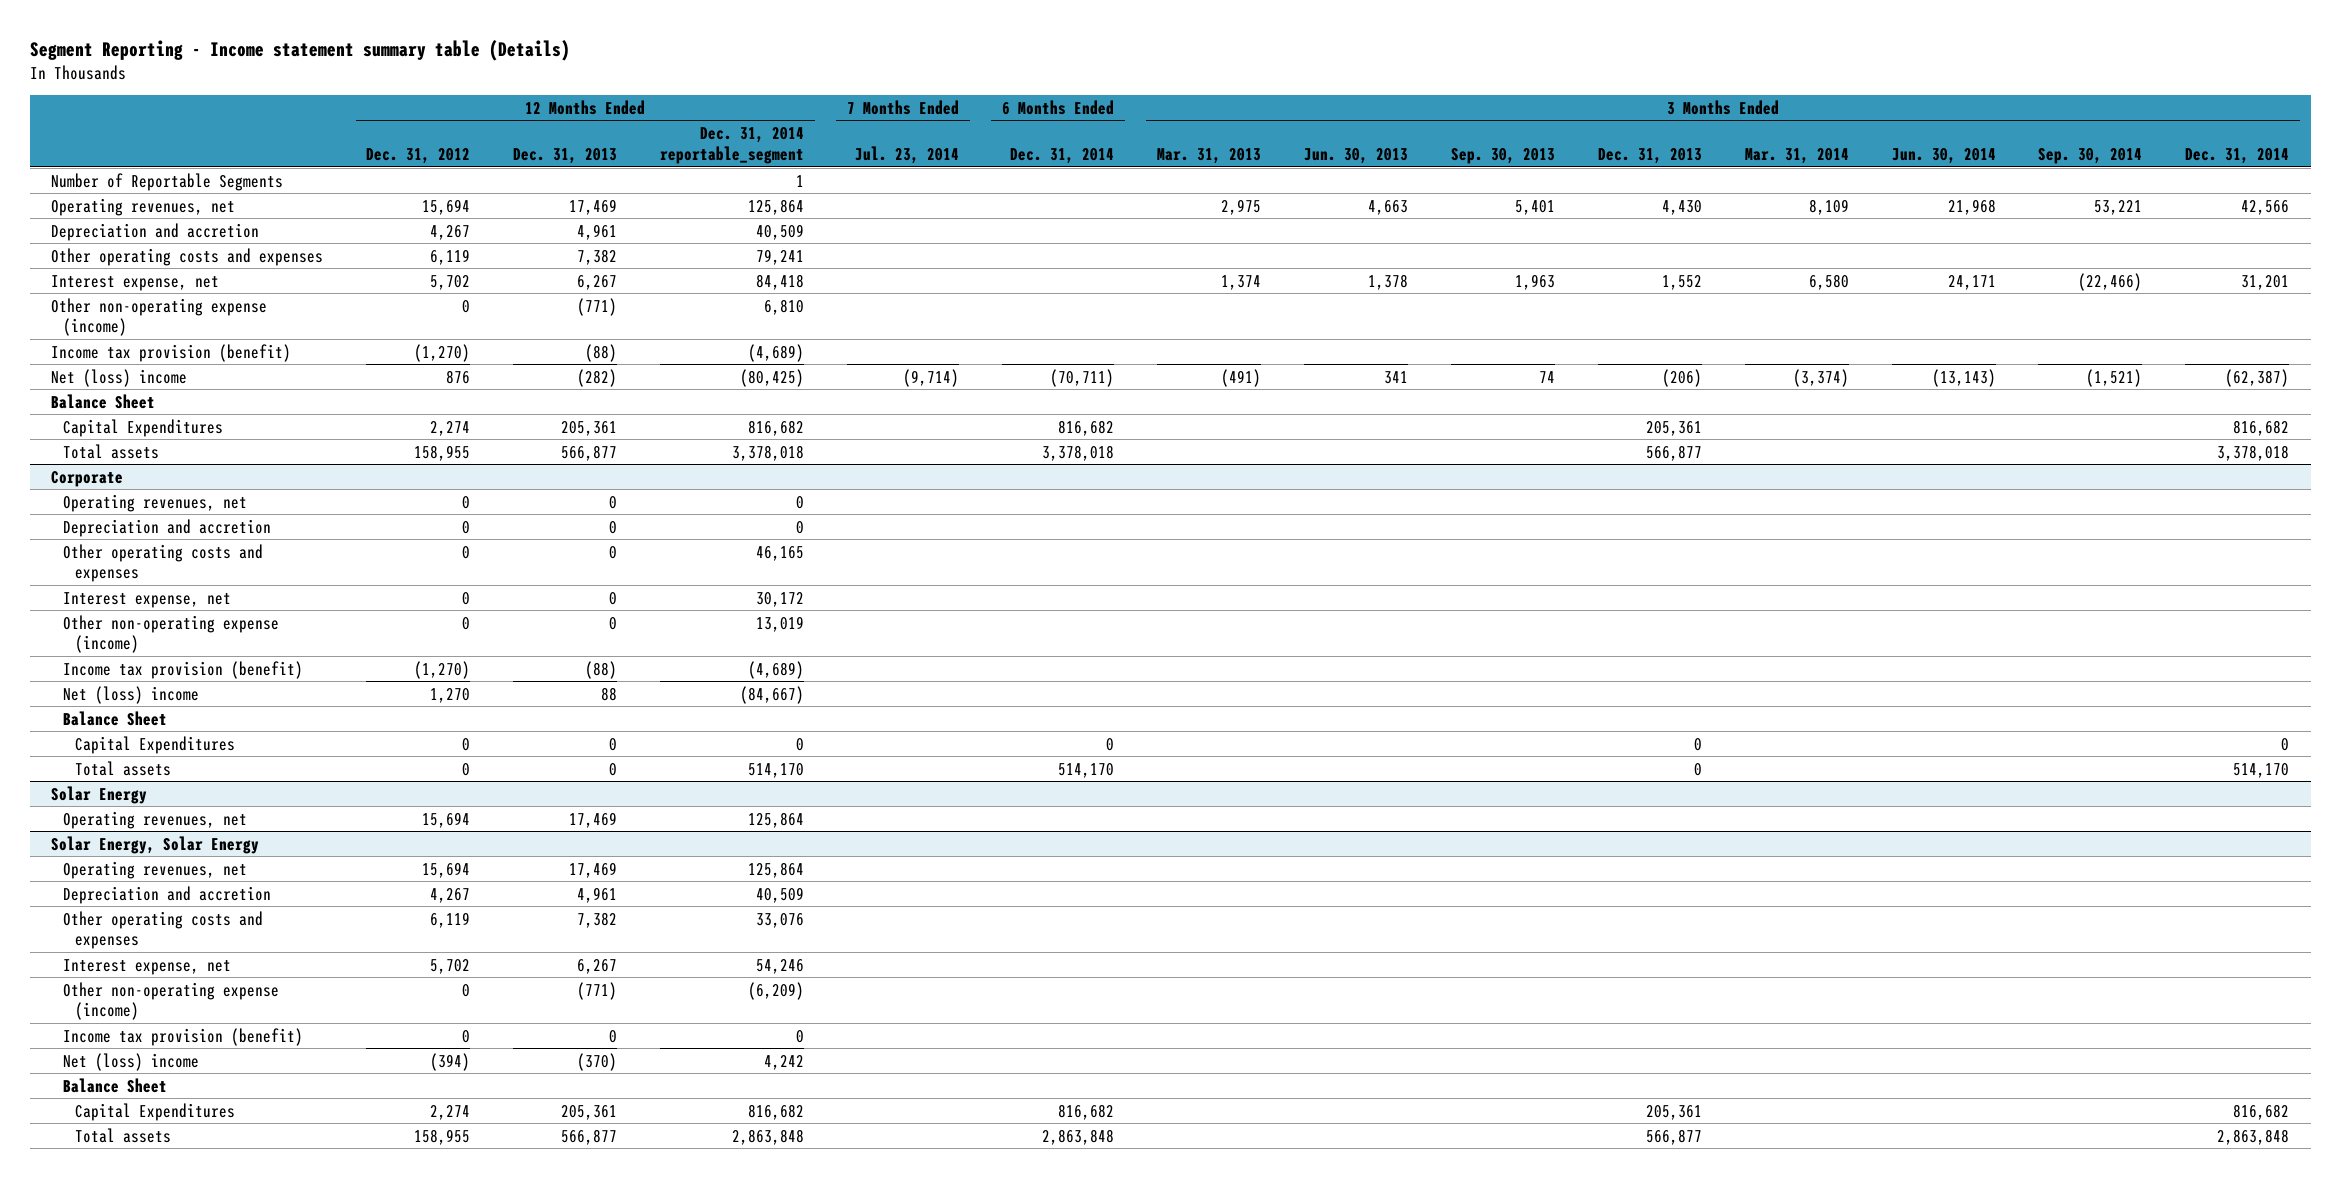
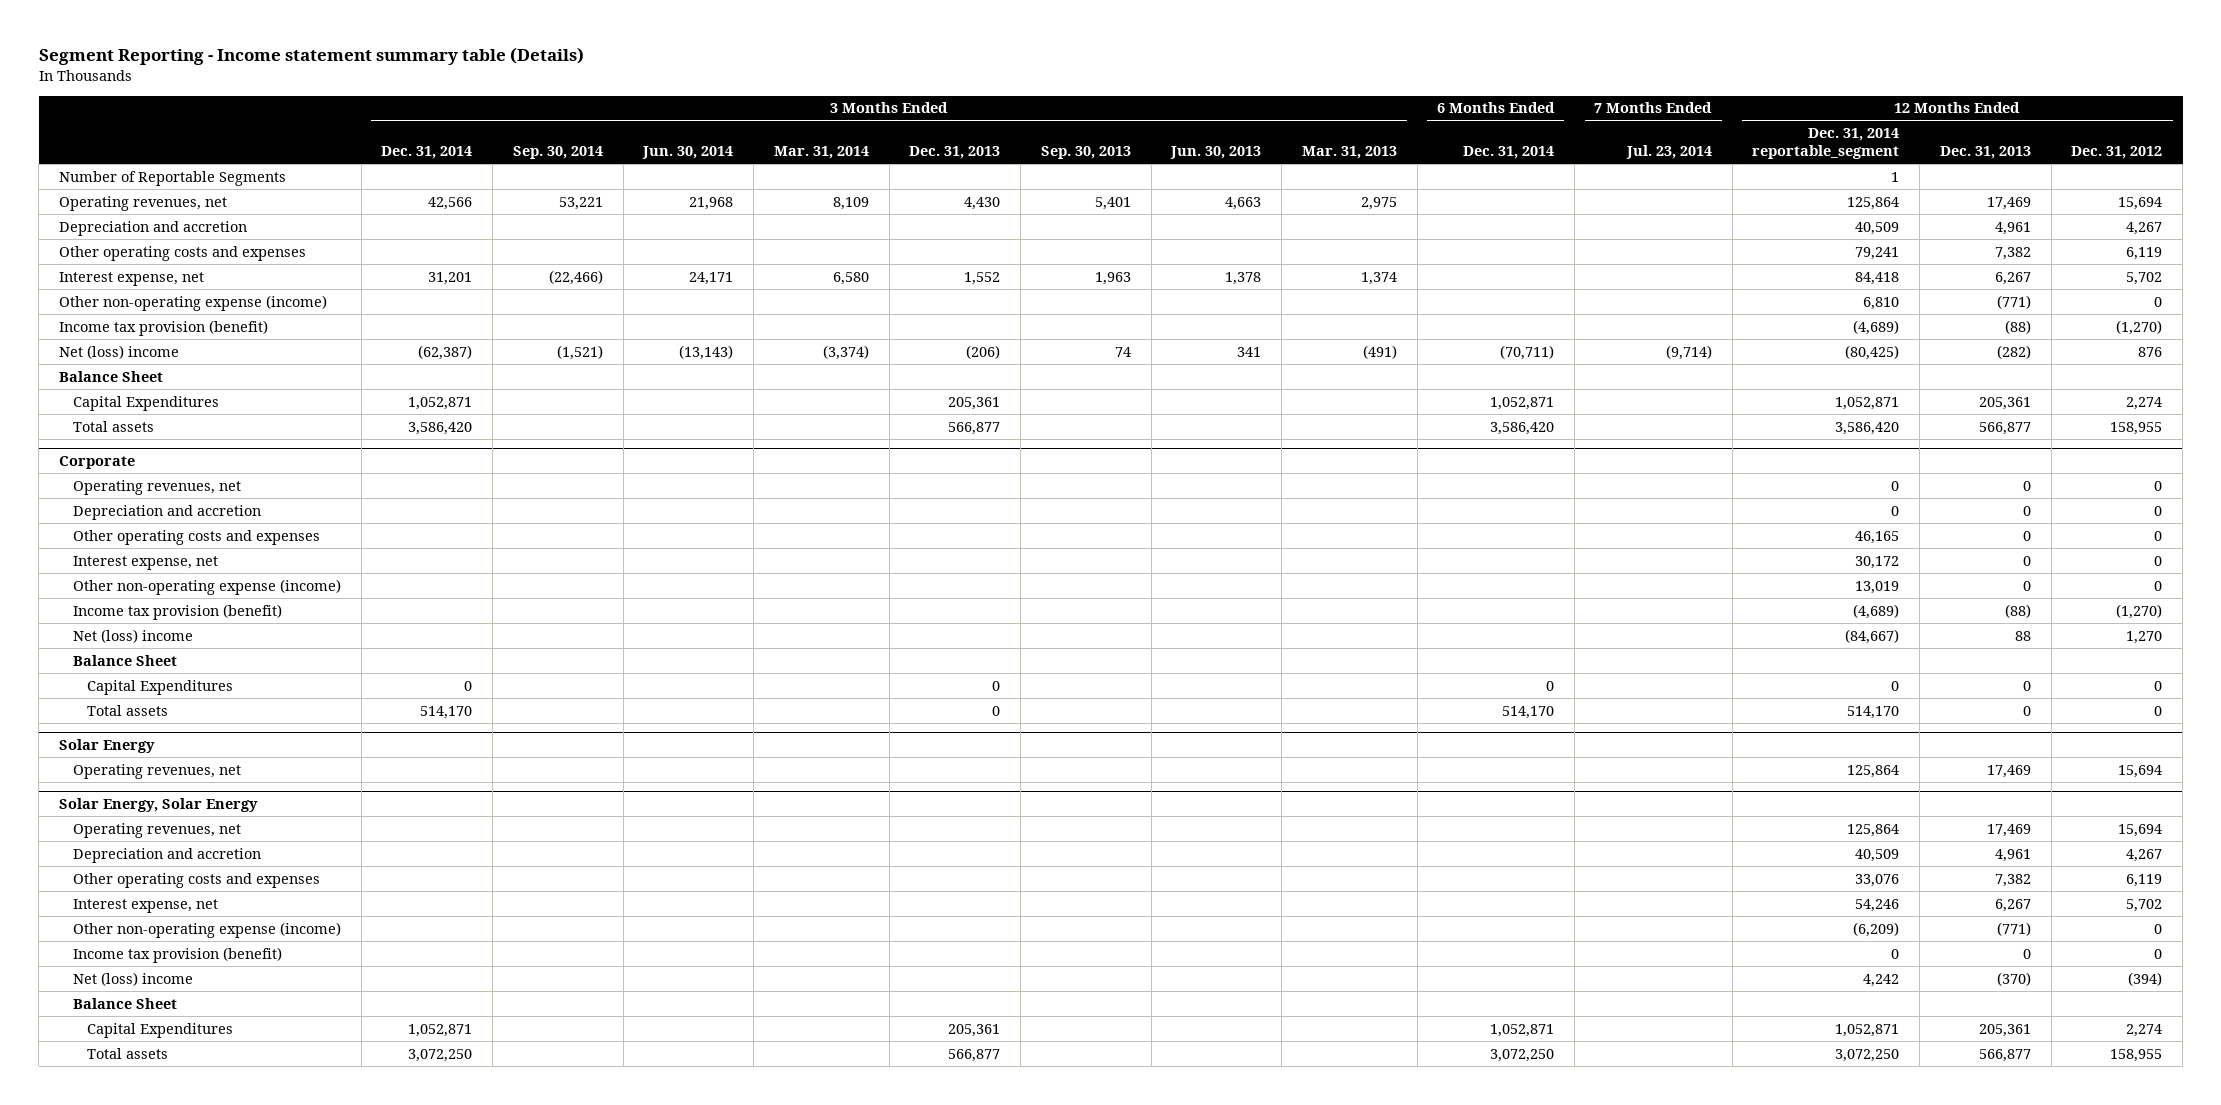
[748,419,805,436] 816,682 -> [1835,396,1900,410] 1,052,871
[1057,419,1114,436] 816,682 -> [1490,396,1555,410] 1,052,871
[2233,419,2290,436] 816,682 -> [408,396,473,410] 1,052,871
[732,444,805,461] 3,378,018 -> [1835,421,1900,435] 3,586,420
[1041,444,1114,461] 3,378,018 -> [1490,421,1555,435] 3,586,420
[2217,444,2290,461] 3,378,018 -> [408,421,473,435] 3,586,420
[748,1103,805,1120] 816,682 -> [1835,1023,1900,1037] 1,052,871
[1057,1103,1114,1120] 816,682 -> [1490,1023,1555,1037] 1,052,871
[2233,1103,2290,1120] 816,682 -> [408,1023,473,1037] 1,052,871
[732,1128,805,1145] 2,863,848 -> [1835,1048,1900,1062] 3,072,250
[1041,1128,1114,1145] 2,863,848 -> [1490,1048,1555,1062] 3,072,250
[2217,1128,2290,1145] 2,863,848 -> [408,1048,473,1062] 3,072,250

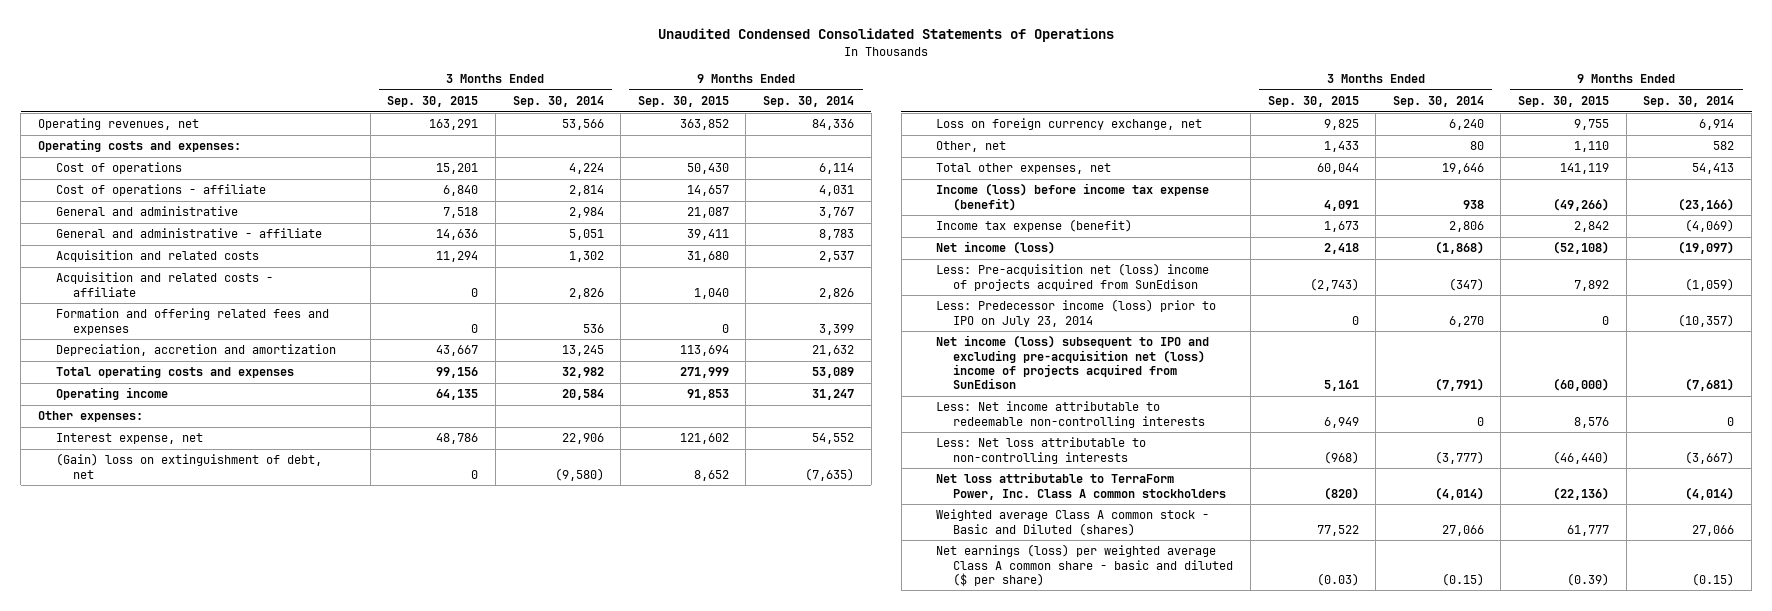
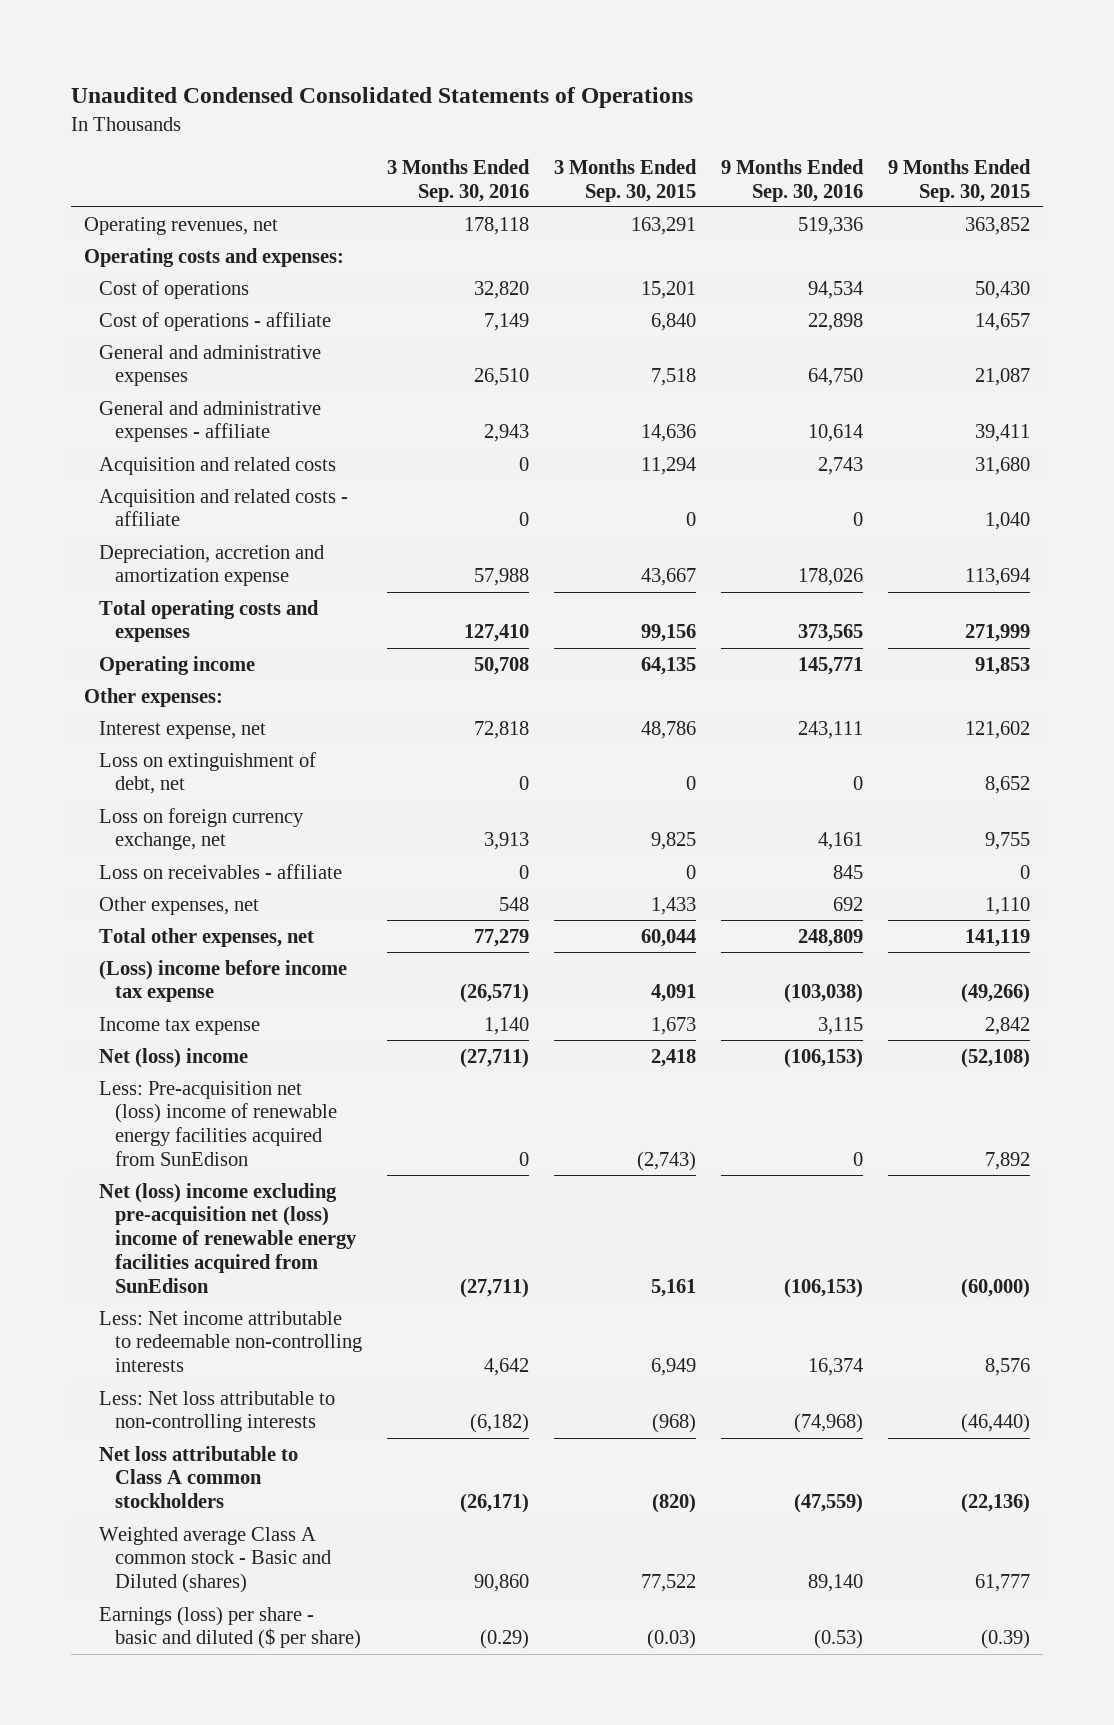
[512,95,604,107] Sep. 30, 2014 -> none
[763,95,855,107] Sep. 30, 2014 -> none
none -> [387,158,531,202] 3 Months Ended Sep. 30, 2016
none -> [721,158,865,202] 9 Months Ended Sep. 30, 2016
[55,206,238,217] General and administrative -> [99,344,322,387] General and administrative expenses
[55,228,322,239] General and administrative - affiliate -> [99,400,322,443] General and administrative expenses - affiliate
[55,308,329,335] Formation and offering related fees and expenses -> none
[55,344,336,357] Depreciation, accretion and amortization -> [99,544,325,587] Depreciation, accretion and amortization expense
[55,453,322,479] (Gain) loss on extinguishment of debt, net -> [99,751,317,795] Loss on extinguishment of debt, net
none -> [99,863,343,879] Loss on receivables - affiliate
[935,141,1006,153] Other, net -> [99,896,260,915] Other expenses, net
[935,299,1216,327] Less: Predecessor income (loss) prior to IPO on July 23, 2014 -> none
[935,183,1209,211] Income (loss) before income tax expense (benefit) -> [99,959,348,1003] (Loss) income before income tax expense
[935,219,1132,233] Income tax expense (benefit) -> [99,1016,261,1035] Income tax expense
[935,241,1055,255] Net income (loss) -> [99,1047,249,1068] Net (loss) income
[935,263,1209,291] Less: Pre-acquisition net (loss) income of projects acquired from SunEdison -> [99,1080,338,1167] Less: Pre-acquisition net (loss) income of renewable energy facilities acquired from SunEdison
[935,335,1209,389] Net income (loss) subsequent to IPO and excluding pre-acquisition net (loss) income of projects acquired from SunEdison -> [99,1182,358,1294] Net (loss) income excluding pre-acquisition net (loss) income of renewable energy facilities acquired from SunEdison
[935,472,1227,500] Net loss attributable to TerraForm Power, Inc. Class A common stockholders -> [99,1445,299,1509] Net loss attributable to Class A common stockholders
[935,544,1234,586] Net earnings (loss) per weighted average Class A common share - basic and diluted ($ per share) -> [99,1605,362,1650] Earnings (loss) per share - basic and diluted ($ per share)

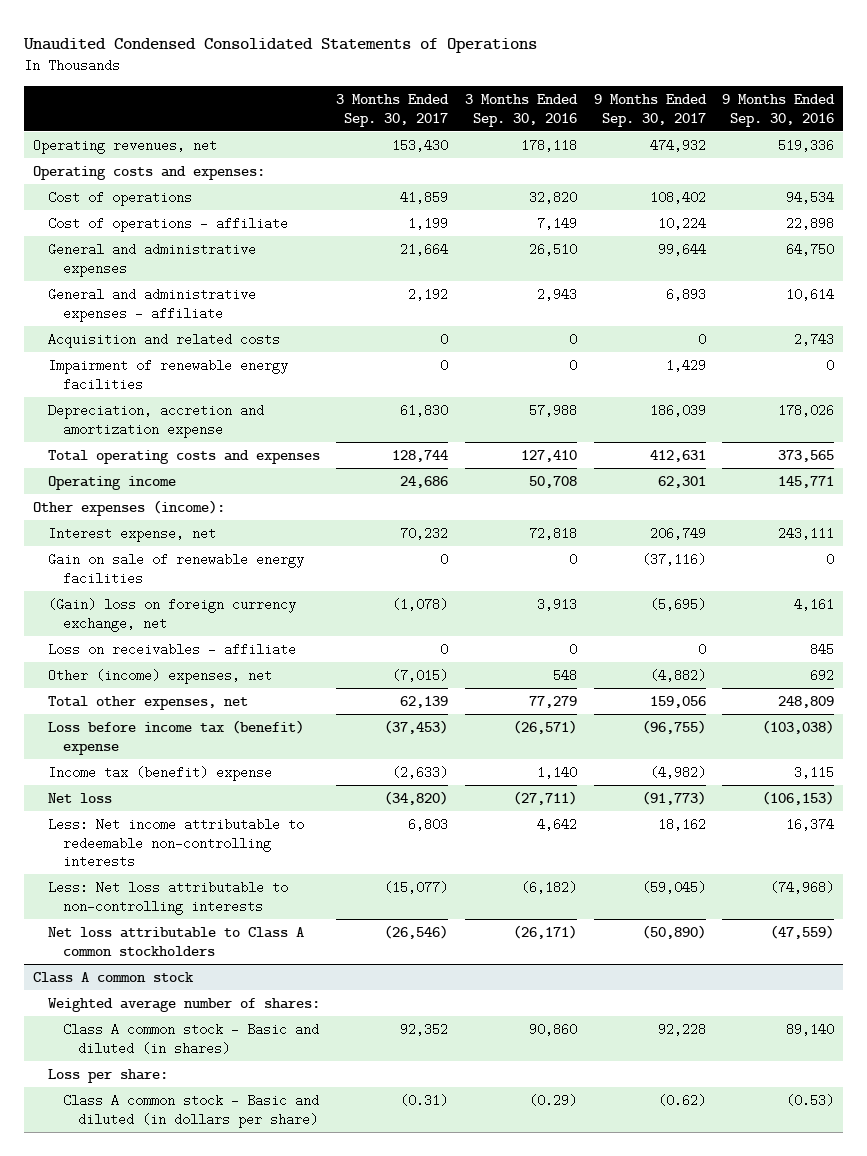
[554,158,698,202] 3 Months Ended Sep. 30, 2015 -> none
[888,158,1032,202] 9 Months Ended Sep. 30, 2015 -> none
none -> [336,93,450,127] 3 Months Ended Sep. 30, 2017
none -> [593,93,707,127] 9 Months Ended Sep. 30, 2017
[99,488,349,527] Acquisition and related costs - affiliate -> none
none -> [47,358,288,391] Impairment of renewable energy facilities
[83,687,223,707] Other expenses: -> [32,499,225,516] Other expenses (income):
[99,751,317,795] Loss on extinguishment of debt, net -> none
none -> [47,552,304,585] Gain on sale of renewable energy facilities
[99,807,305,851] Loss on foreign currency exchange, net -> [47,597,296,632] (Gain) loss on foreign currency exchange, net
[99,896,260,915] Other expenses, net -> [47,668,272,684] Other (income) expenses, net
[99,1080,338,1167] Less: Pre-acquisition net (loss) income of renewable energy facilities acquired from SunEdison -> none
[99,1182,358,1294] Net (loss) income excluding pre-acquisition net (loss) income of renewable energy facilities acquired from SunEdison -> none
[99,959,348,1003] (Loss) income before income tax expense -> [47,719,304,755] Loss before income tax (benefit) expense
[99,1016,261,1035] Income tax expense -> [47,765,272,781] Income tax (benefit) expense
[99,1047,249,1068] Net (loss) income -> [47,792,112,803] Net loss
none -> [32,971,194,983] Class A common stock
none -> [47,997,320,1012] Weighted average number of shares:
[99,1526,332,1594] Weighted average Class A common stock - Basic and Diluted (shares) -> [63,1022,320,1055] Class A common stock - Basic and diluted (in shares)
none -> [47,1068,168,1083] Loss per share:
[99,1605,362,1650] Earnings (loss) per share - basic and diluted ($ per share) -> [63,1093,320,1128] Class A common stock - Basic and diluted (in dollars per share)

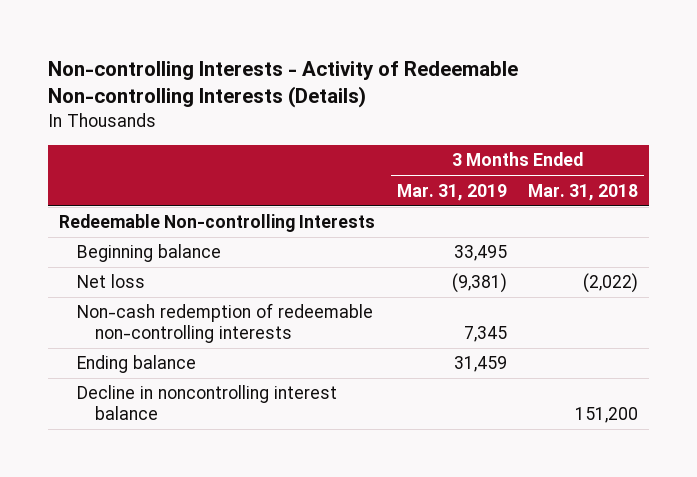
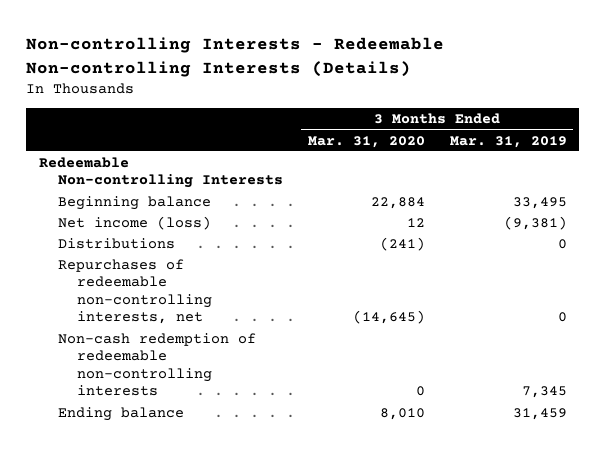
[48,60,519,109] Non-controlling Interests - Activity of Redeemable Non-controlling Interests (Details) -> [26,37,445,77] Non-controlling Interests - Redeemable Non-controlling Interests (Details)
[528,183,639,201] Mar. 31, 2018 -> none
none -> [307,135,425,148] Mar. 31, 2020
[77,274,146,289] Net loss -> [57,216,211,231] Net income (loss)
none -> [57,238,175,250] Distributions
none -> [57,259,212,325] Repurchases of redeemable non-controlling interests, net
[77,385,338,420] Decline in noncontrolling interest balance -> none

